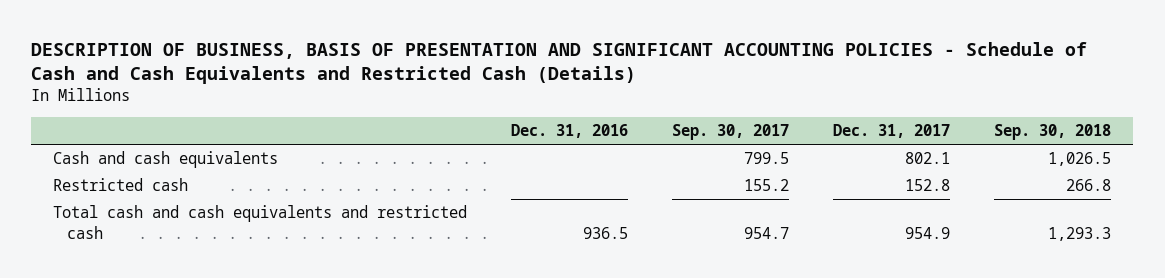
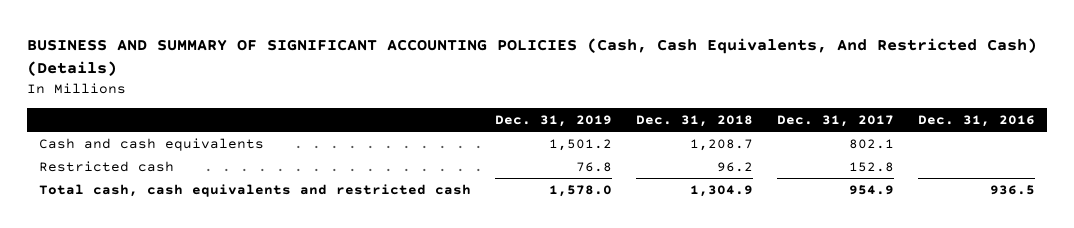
[31,41,1088,85] DESCRIPTION OF BUSINESS, BASIS OF PRESENTATION AND SIGNIFICANT ACCOUNTING POLICIES - Schedule of Cash and Cash Equivalents and Restricted Cash (Details) -> [27,38,1038,77] BUSINESS AND SUMMARY OF SIGNIFICANT ACCOUNTING POLICIES (Cash, Cash Equivalents, And Restricted Cash) (Details)
[672,124,790,141] Sep. 30, 2017 -> none
[994,124,1112,141] Sep. 30, 2018 -> none
none -> [495,114,613,127] Dec. 31, 2019
none -> [636,114,754,127] Dec. 31, 2018
[53,205,468,239] Total cash and cash equivalents and restricted cash -> [39,183,472,197] Total cash, cash equivalents and restricted cash

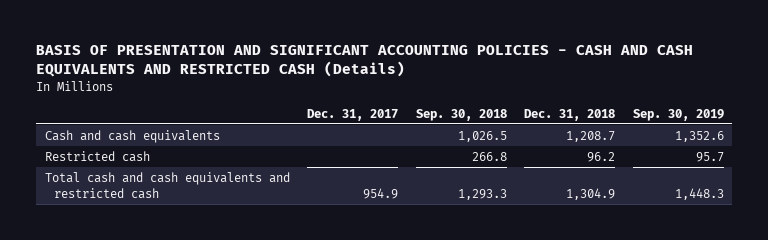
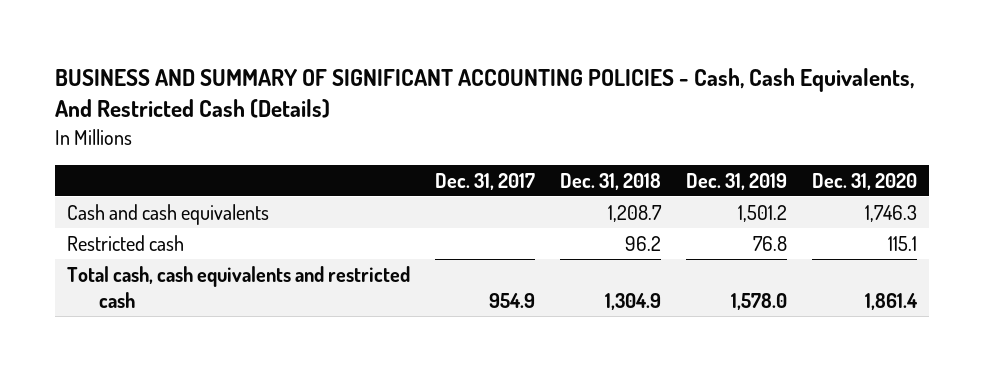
[36,45,694,78] BASIS OF PRESENTATION AND SIGNIFICANT ACCOUNTING POLICIES - CASH AND CASH EQUIVALENTS AND RESTRICTED CASH (Details) -> [54,67,914,119] BUSINESS AND SUMMARY OF SIGNIFICANT ACCOUNTING POLICIES - Cash, Cash Equivalents, And Restricted Cash (Details)
[415,108,507,121] Sep. 30, 2018 -> none
[632,108,724,121] Sep. 30, 2019 -> none
none -> [685,172,787,190] Dec. 31, 2019
none -> [811,172,917,190] Dec. 31, 2020
[44,171,290,199] Total cash and cash equivalents and restricted cash -> [67,265,411,308] Total cash, cash equivalents and restricted cash

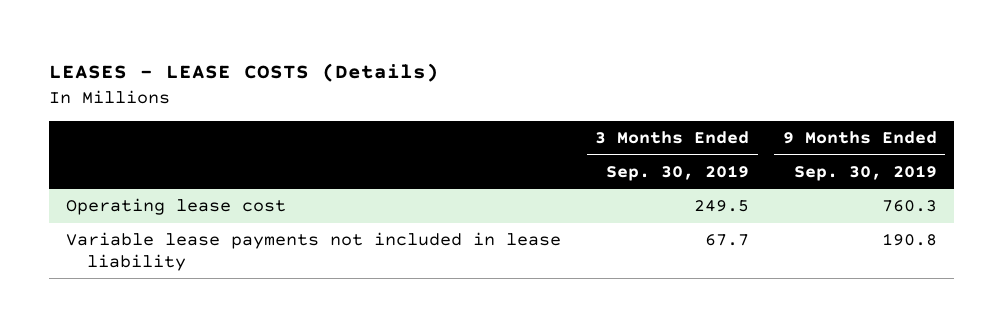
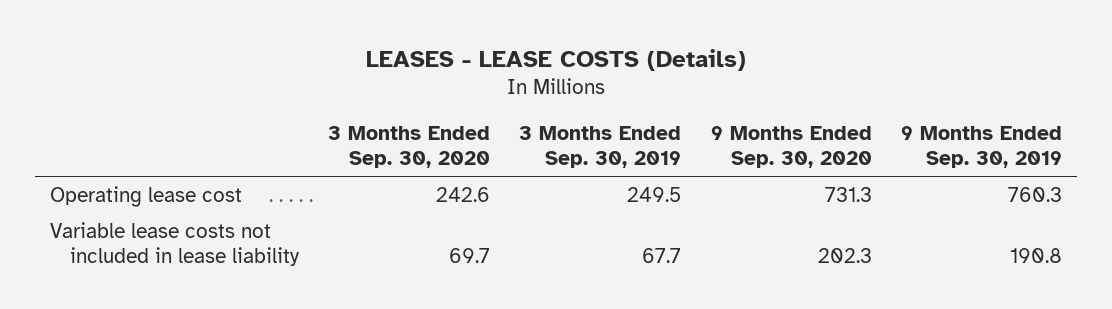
none -> [328,125,491,169] 3 Months Ended Sep. 30, 2020
none -> [710,125,872,169] 9 Months Ended Sep. 30, 2020
[66,232,562,271] Variable lease payments not included in lease liability -> [49,221,300,267] Variable lease costs not included in lease liability

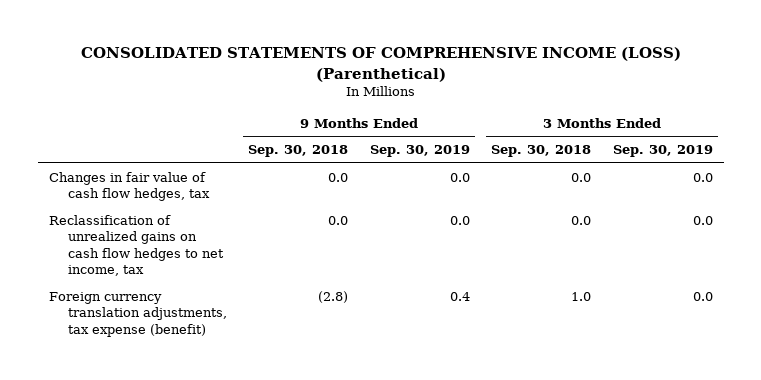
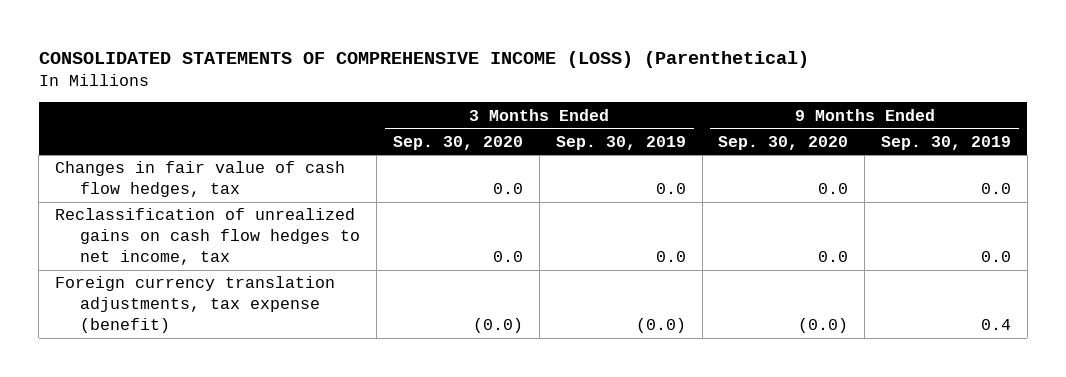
[248,145,349,158] Sep. 30, 2018 -> none
[491,145,592,158] Sep. 30, 2018 -> none
none -> [393,135,524,150] Sep. 30, 2020
none -> [718,135,849,150] Sep. 30, 2020
[692,292,713,302] 0.0 -> [635,318,686,334] (0.0)

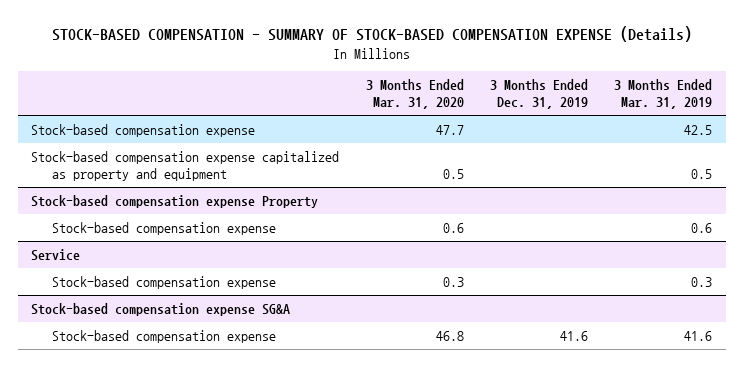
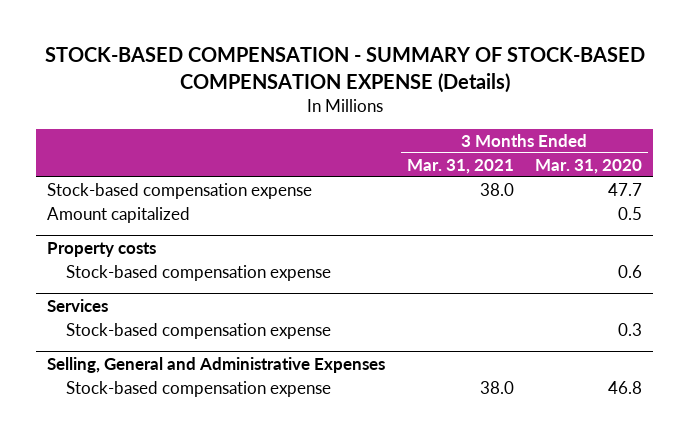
[490,78,589,110] 3 Months Ended Dec. 31, 2019 -> none
[614,78,713,110] 3 Months Ended Mar. 31, 2019 -> none
none -> [406,158,514,174] Mar. 31, 2021
[31,150,340,181] Stock-based compensation expense capitalized as property and equipment -> [46,207,190,224] Amount capitalized
[31,194,319,208] Stock-based compensation expense Property -> [46,241,156,257] Property costs
[31,248,81,261] Service -> [46,298,108,312] Services
[31,302,291,316] Stock-based compensation expense SG&A -> [46,356,385,373] Selling, General and Administrative Expenses

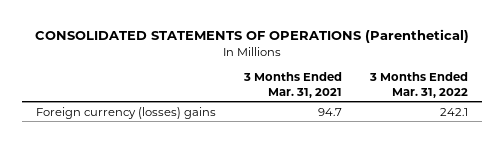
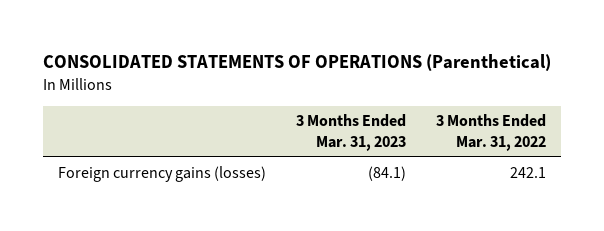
[243,71,343,98] 3 Months Ended Mar. 31, 2021 -> none
none -> [296,113,407,151] 3 Months Ended Mar. 31, 2023
[36,106,217,119] Foreign currency (losses) gains -> [58,166,267,183] Foreign currency gains (losses)

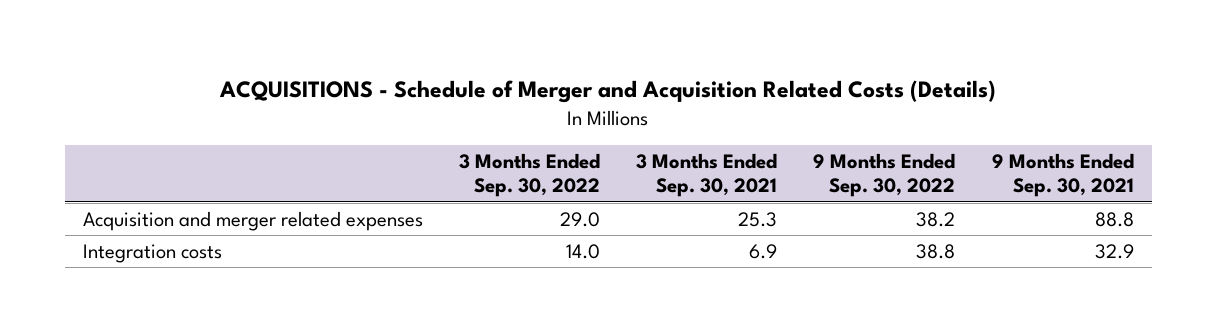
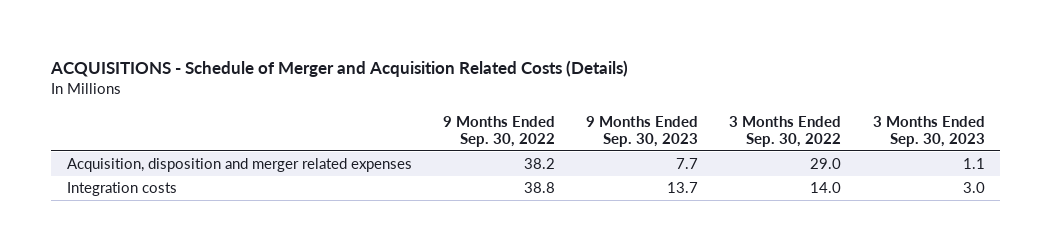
[636,153,778,198] 3 Months Ended Sep. 30, 2021 -> none
[991,153,1134,198] 9 Months Ended Sep. 30, 2021 -> none
none -> [586,115,699,147] 9 Months Ended Sep. 30, 2023
none -> [872,115,985,147] 3 Months Ended Sep. 30, 2023
[83,210,424,231] Acquisition and merger related expenses -> [66,158,412,173] Acquisition, disposition and merger related expenses

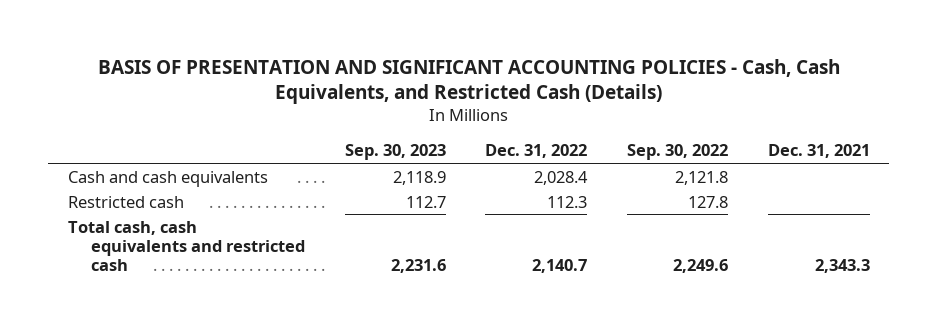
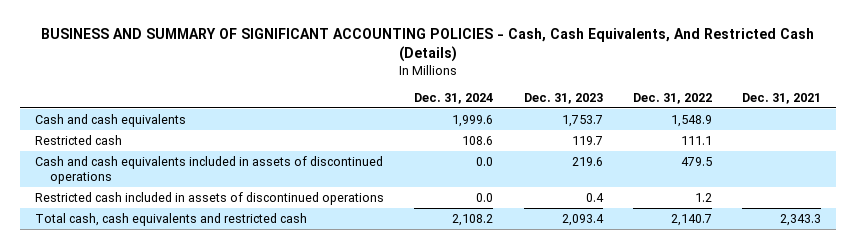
[97,58,840,105] BASIS OF PRESENTATION AND SIGNIFICANT ACCOUNTING POLICIES - Cash, Cash Equivalents, and Restricted Cash (Details) -> [41,27,815,62] BUSINESS AND SUMMARY OF SIGNIFICANT ACCOUNTING POLICIES - Cash, Cash Equivalents, And Restricted Cash (Details)
[344,144,446,161] Sep. 30, 2023 -> none
[627,144,729,161] Sep. 30, 2022 -> none
none -> [414,92,494,104] Dec. 31, 2024
none -> [523,92,603,104] Dec. 31, 2023
[534,170,589,185] 2,028.4 -> [670,114,712,127] 1,548.9
[547,195,588,208] 112.3 -> [680,135,712,145] 111.1
none -> [34,155,383,184] Cash and cash equivalents included in assets of discontinued operations
none -> [34,191,384,205] Restricted cash included in assets of discontinued operations

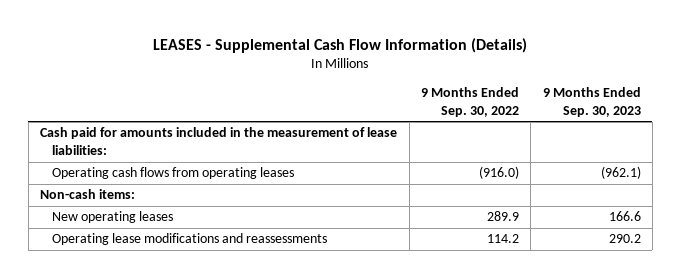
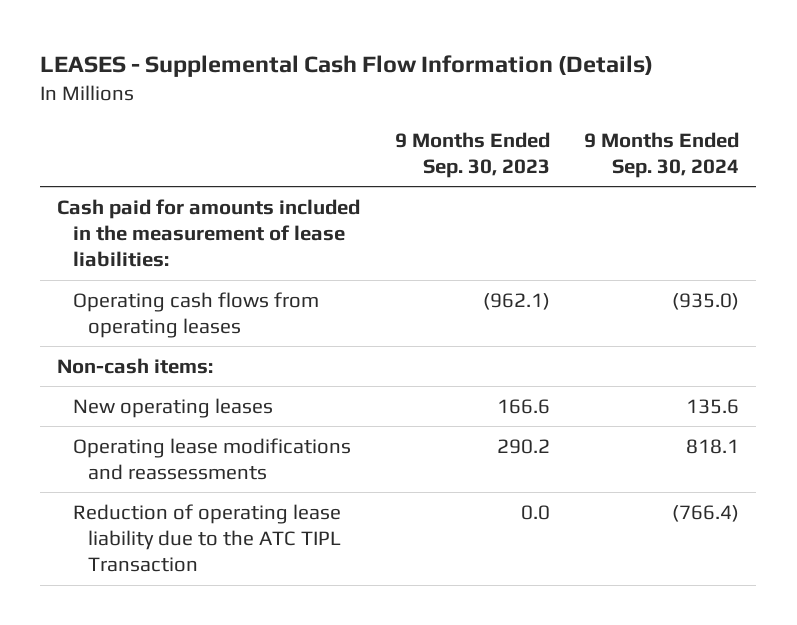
[420,87,519,117] 9 Months Ended Sep. 30, 2022 -> none
none -> [584,131,740,179] 9 Months Ended Sep. 30, 2024
none -> [72,503,342,573] Reduction of operating lease liability due to the ATC TIPL Transaction

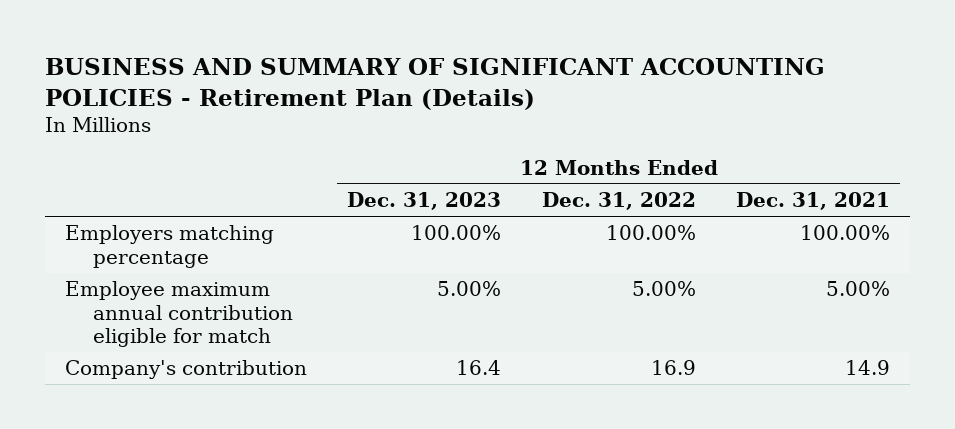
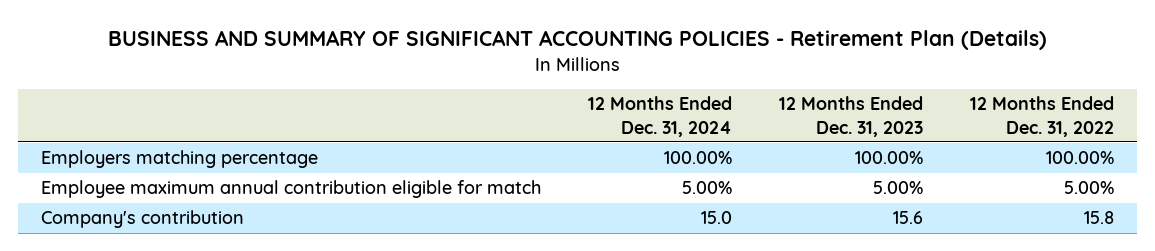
[736,192,891,211] Dec. 31, 2021 -> none
none -> [588,96,733,137] 12 Months Ended Dec. 31, 2024
[456,360,502,376] 16.4 -> [893,211,924,225] 15.6
[650,360,696,376] 16.9 -> [1083,211,1114,225] 15.8

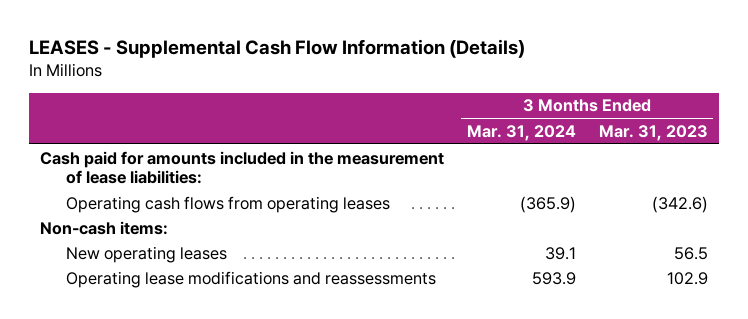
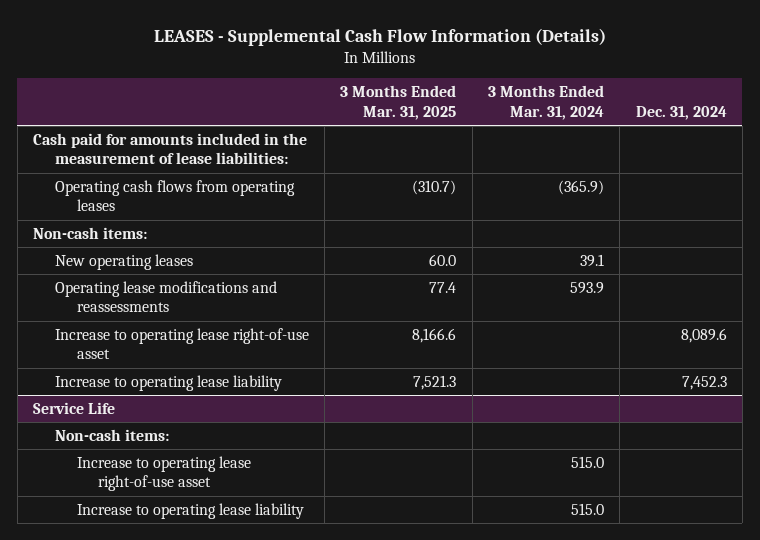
[598,124,708,141] Mar. 31, 2023 -> none
none -> [340,85,457,120] 3 Months Ended Mar. 31, 2025
none -> [635,105,727,120] Dec. 31, 2024
none -> [54,328,309,360] Increase to operating lease right-of-use asset
none -> [54,375,282,392] Increase to operating lease liability
none -> [33,402,116,415] Service Life
none -> [54,429,169,442] Non-cash items:
none -> [76,456,251,492] Increase to operating lease right-of-use asset
none -> [76,503,304,520] Increase to operating lease liability

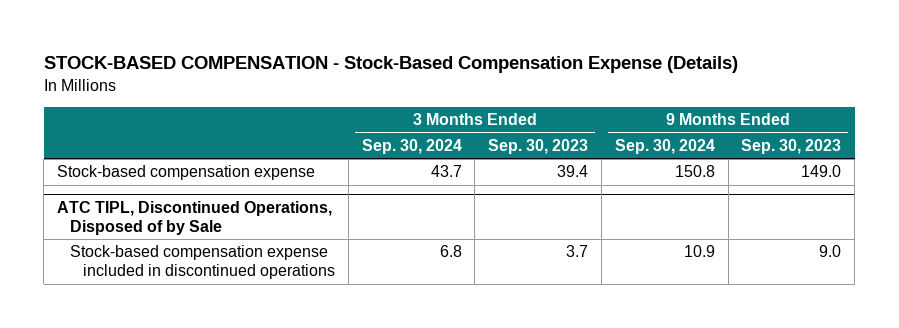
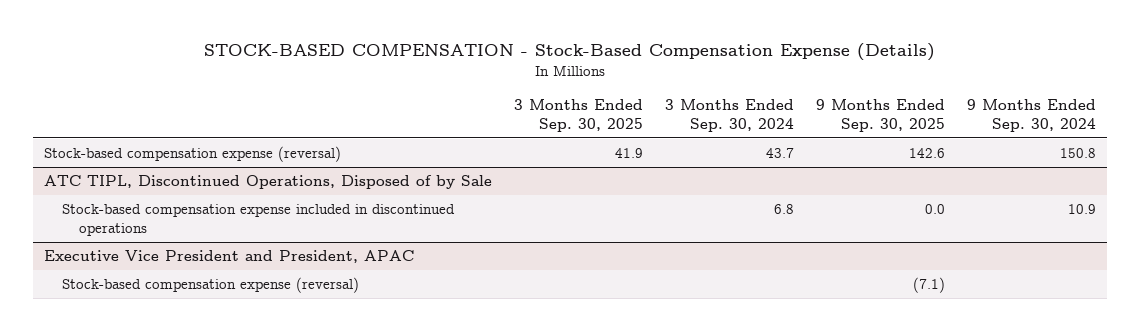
[488,138,589,154] Sep. 30, 2023 -> none
[741,138,842,154] Sep. 30, 2023 -> none
none -> [514,99,644,132] 3 Months Ended Sep. 30, 2025
none -> [816,99,946,132] 9 Months Ended Sep. 30, 2025
[57,165,316,181] Stock-based compensation expense -> [43,146,341,163] Stock-based compensation expense (reversal)
none -> [43,250,414,264] Executive Vice President and President, APAC
none -> [61,277,359,294] Stock-based compensation expense (reversal)

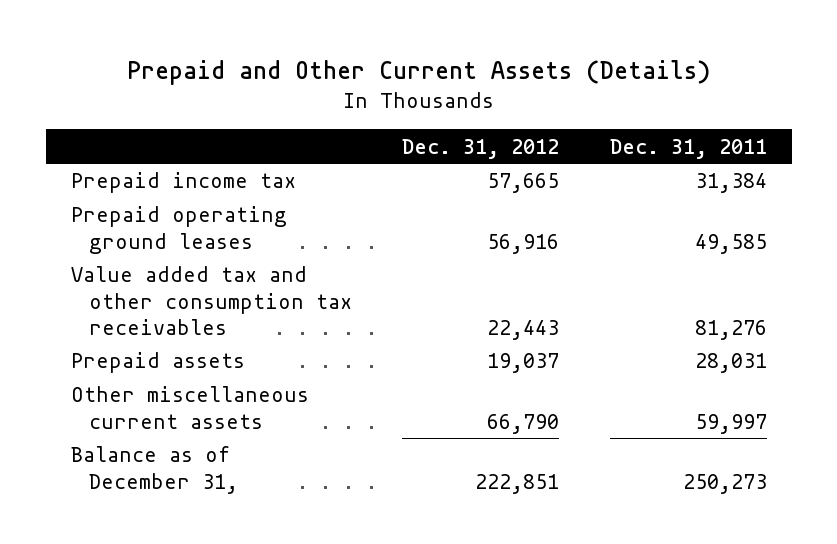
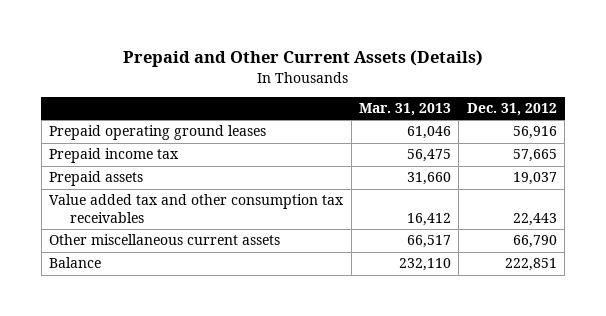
[609,138,767,159] Dec. 31, 2011 -> none
none -> [359,103,452,117] Mar. 31, 2013
[70,172,296,194] Prepaid income tax -> [49,148,180,164] Prepaid income tax
[70,266,352,335] Value added tax and other consumption tax receivables -> [49,194,345,224] Value added tax and other consumption tax receivables
[70,446,238,494] Balance as of December 31, -> [49,257,102,269] Balance

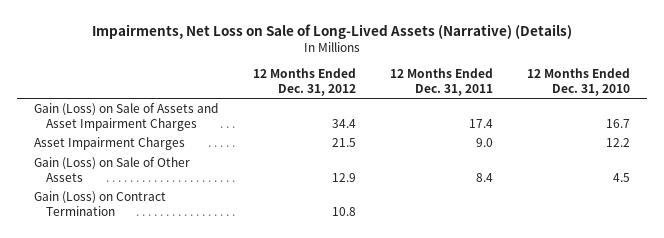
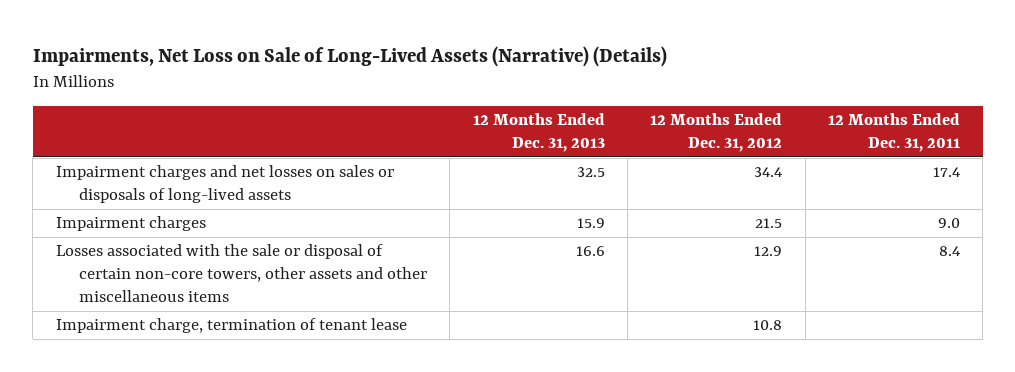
[526,67,630,96] 12 Months Ended Dec. 31, 2010 -> none
none -> [472,112,605,153] 12 Months Ended Dec. 31, 2013
[34,103,219,131] Gain (Loss) on Sale of Assets and Asset Impairment Charges -> [55,165,394,204] Impairment charges and net losses on sales or disposals of long-lived assets
[34,137,186,151] Asset Impairment Charges -> [55,216,206,232] Impairment charges
[34,157,191,182] Gain (Loss) on Sale of Other Assets -> [55,244,428,303] Losses associated with the sale or disposal of certain non-core towers, other assets and other miscellaneous items
[34,191,167,216] Gain (Loss) on Contract Termination -> [55,318,407,334] Impairment charge, termination of tenant lease

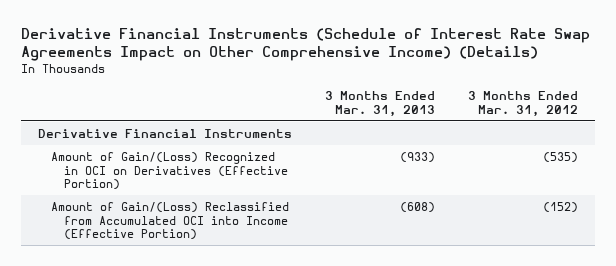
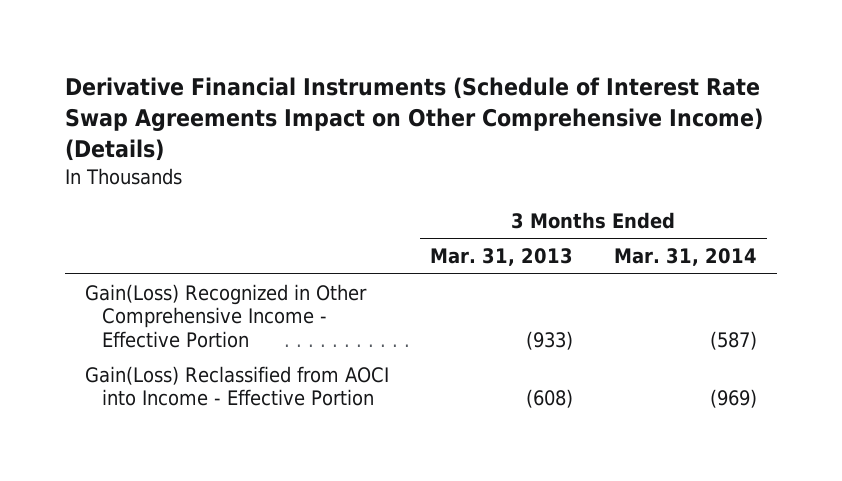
[468,90,579,117] 3 Months Ended Mar. 31, 2012 -> none
none -> [613,248,757,267] Mar. 31, 2014
[37,128,292,138] Derivative Financial Instruments -> none
[50,151,288,191] Amount of Gain/(Loss) Recognized in OCI on Derivatives (Effective Portion) -> [85,283,368,348] Gain(Loss) Recognized in Other Comprehensive Income - Effective Portion
[50,201,289,241] Amount of Gain/(Loss) Reclassified from Accumulated OCI into Income (Effective Portion) -> [85,365,390,407] Gain(Loss) Reclassified from AOCI into Income - Effective Portion

